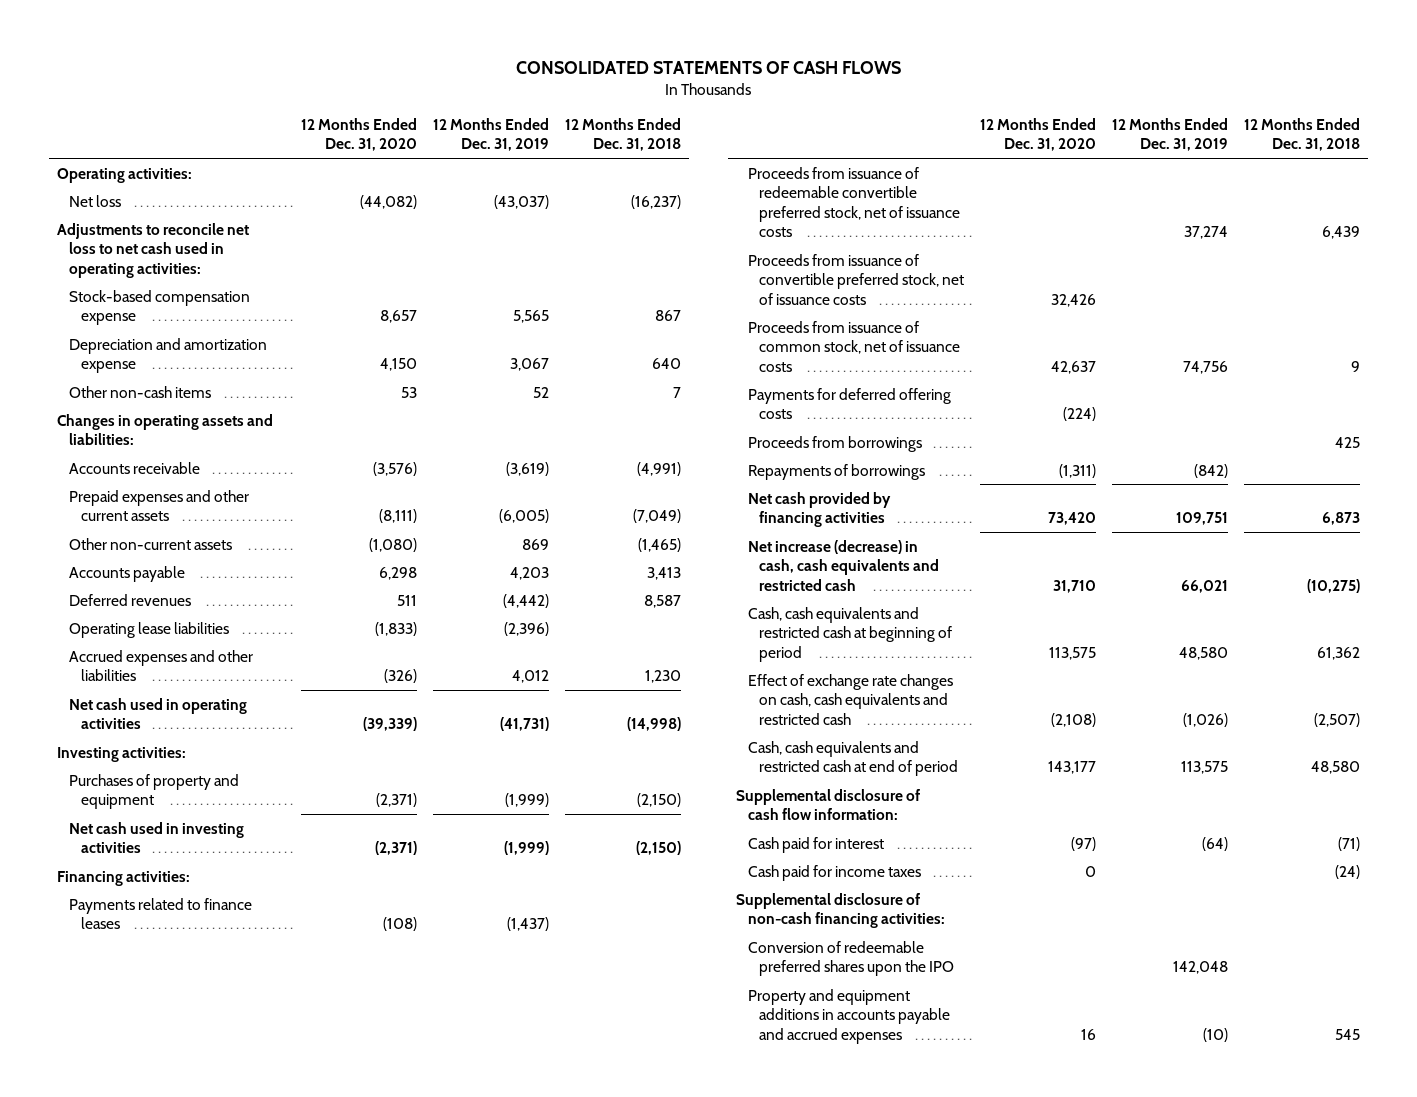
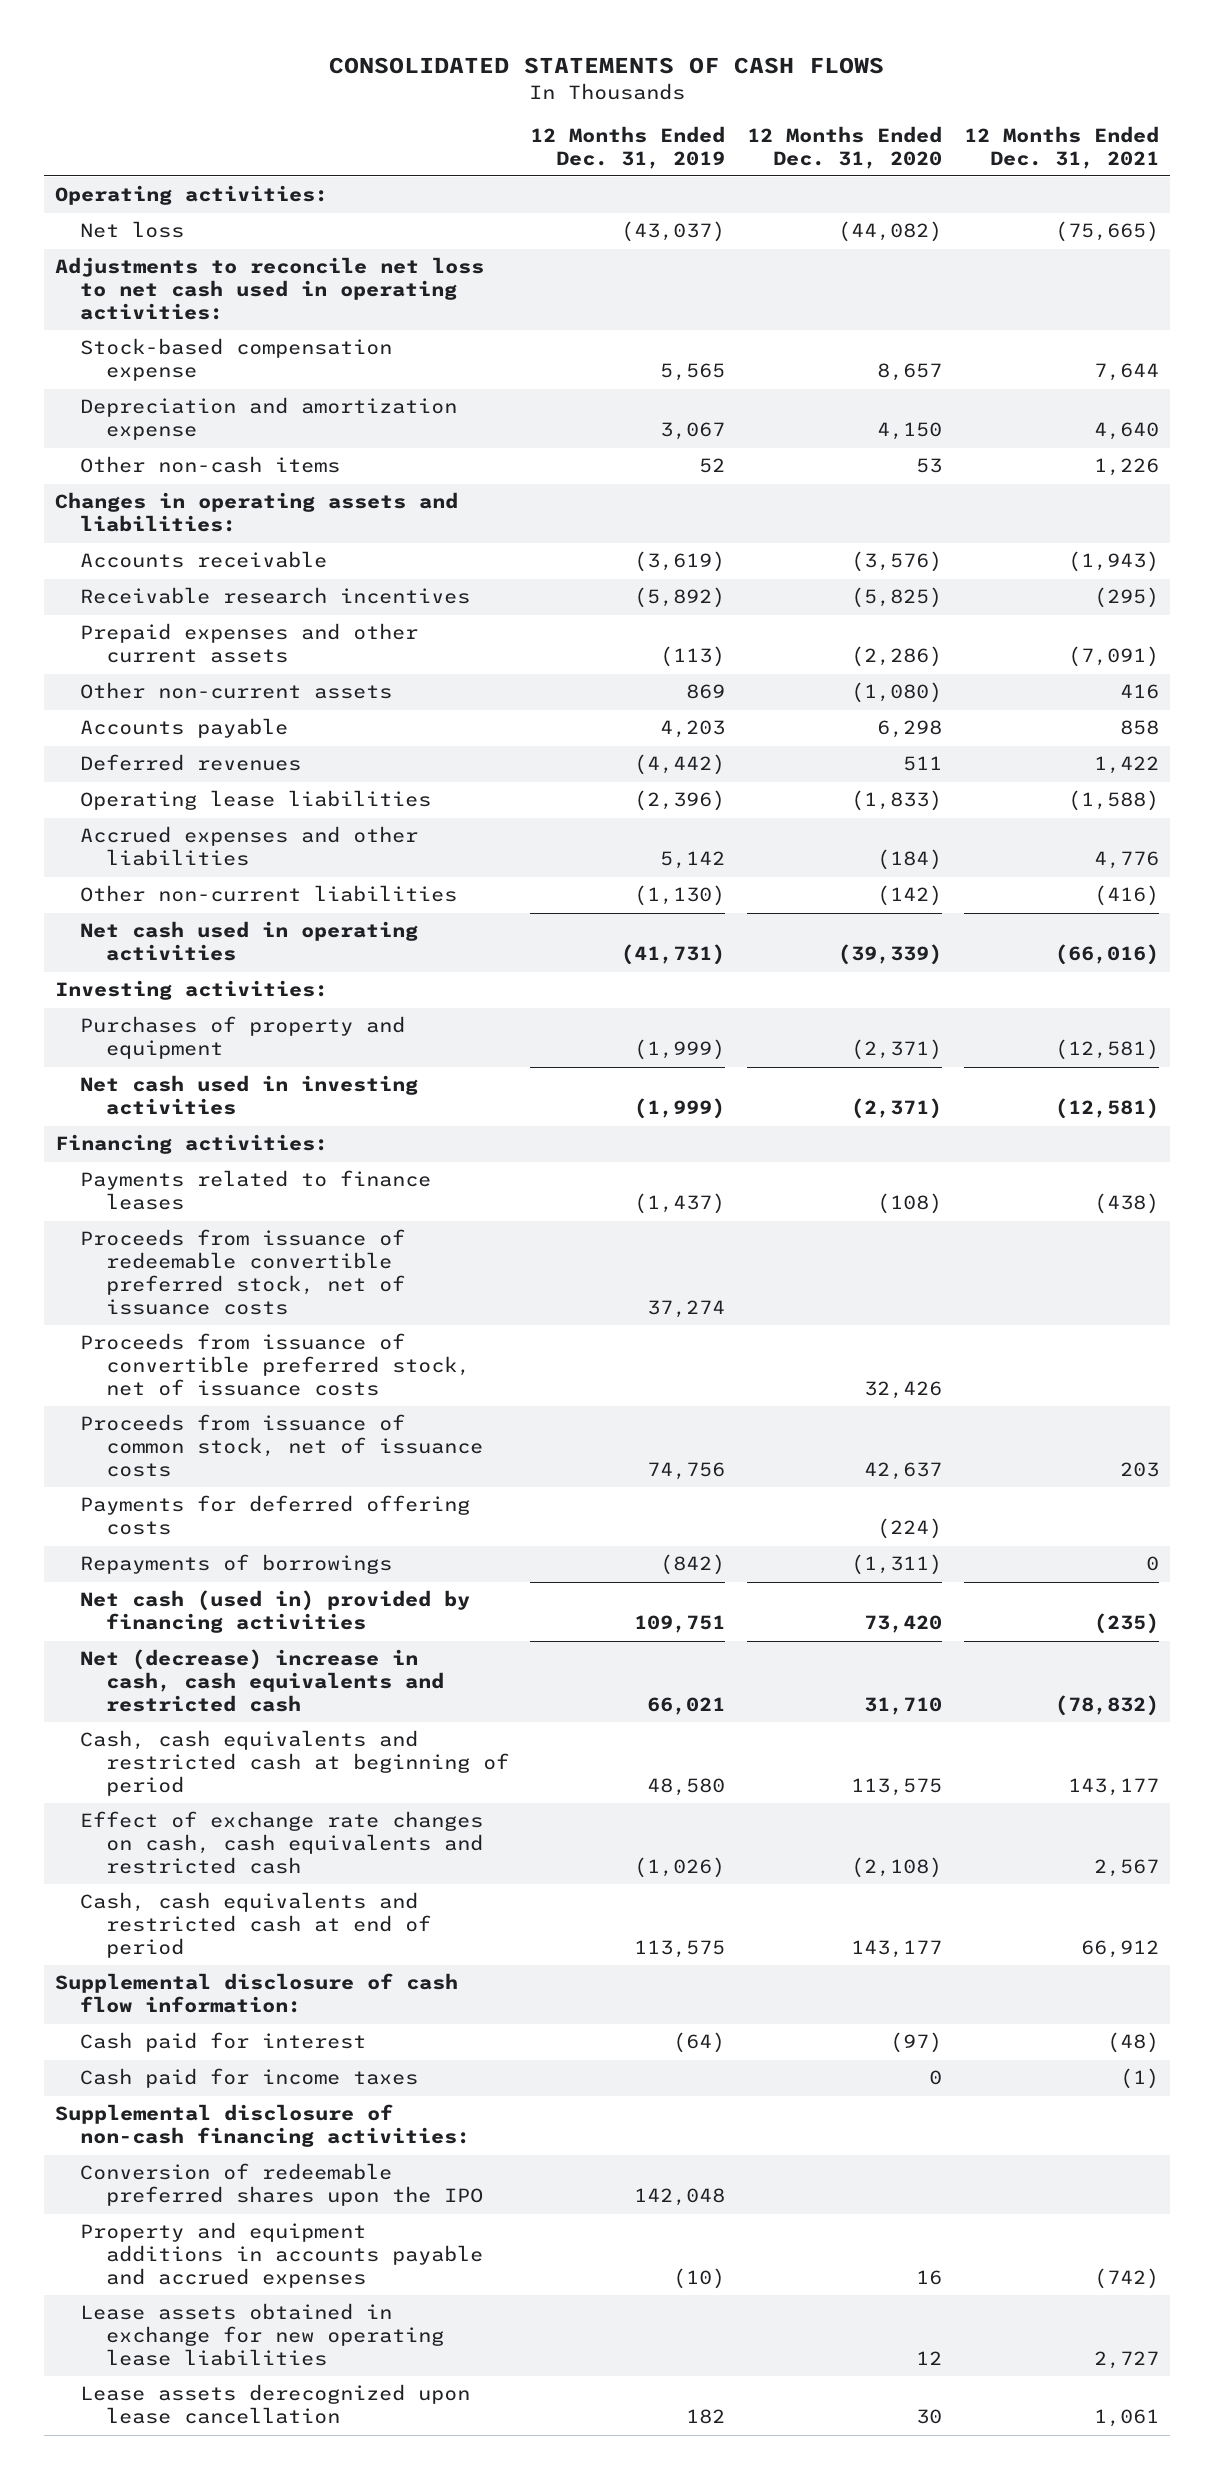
[564,117,681,152] 12 Months Ended Dec. 31, 2018 -> none
none -> [963,125,1159,169] 12 Months Ended Dec. 31, 2021
none -> [80,587,471,605] Receivable research incentives
[379,509,418,524] (8,111) -> [850,646,942,668] (2,286)
[499,509,550,524] (6,005) -> [660,646,726,668] (113)
[384,669,418,684] (326) -> [876,849,942,871] (184)
[512,670,550,684] 4,012 -> [660,851,726,870] 5,142
none -> [80,885,458,903] Other non-current liabilities
[747,435,922,452] Proceeds from borrowings -> none
[747,491,891,528] Net cash provided by financing activities -> [80,1590,471,1634] Net cash (used in) provided by financing activities
[747,539,940,591] Net increase (decrease) in cash, cash equivalents and restricted cash -> [80,1649,444,1712] Net (decrease) increase in cash, cash equivalents and restricted cash
none -> [80,2303,444,2366] Lease assets obtained in exchange for new operating lease liabilities
none -> [80,2384,471,2425] Lease assets derecognized upon lease cancellation

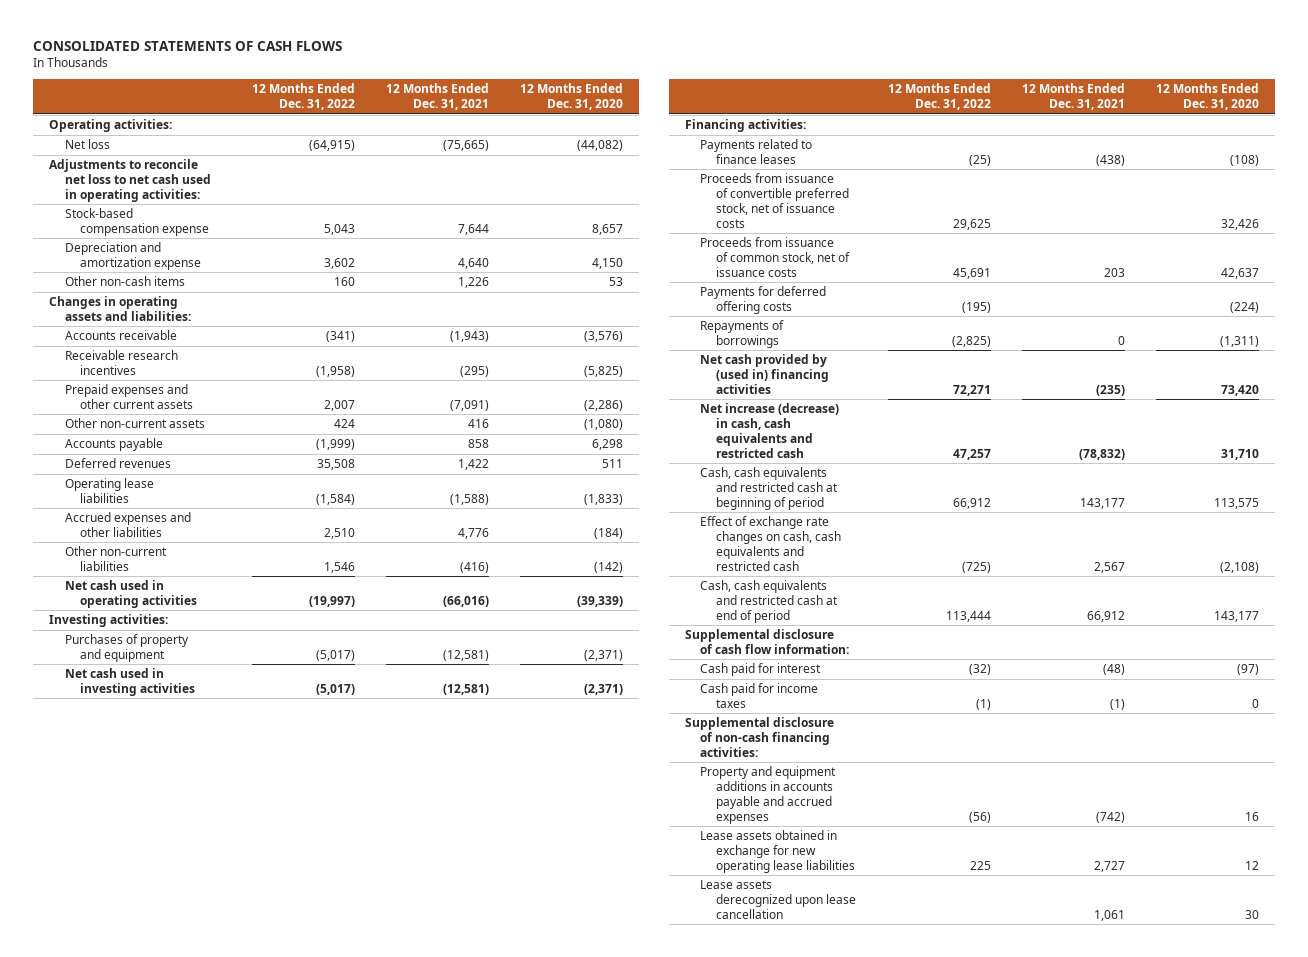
[530,125,726,169] 12 Months Ended Dec. 31, 2019 -> none
none -> [251,83,355,111] 12 Months Ended Dec. 31, 2022
[80,1229,406,1315] Proceeds from issuance of redeemable convertible preferred stock, net of issuance costs -> none
[80,1590,471,1634] Net cash (used in) provided by financing activities -> [700,354,830,394] Net cash provided by (used in) financing activities
[80,1649,444,1712] Net (decrease) increase in cash, cash equivalents and restricted cash -> [700,403,840,458] Net increase (decrease) in cash, cash equivalents and restricted cash
[80,2163,483,2207] Conversion of redeemable preferred shares upon the IPO -> none

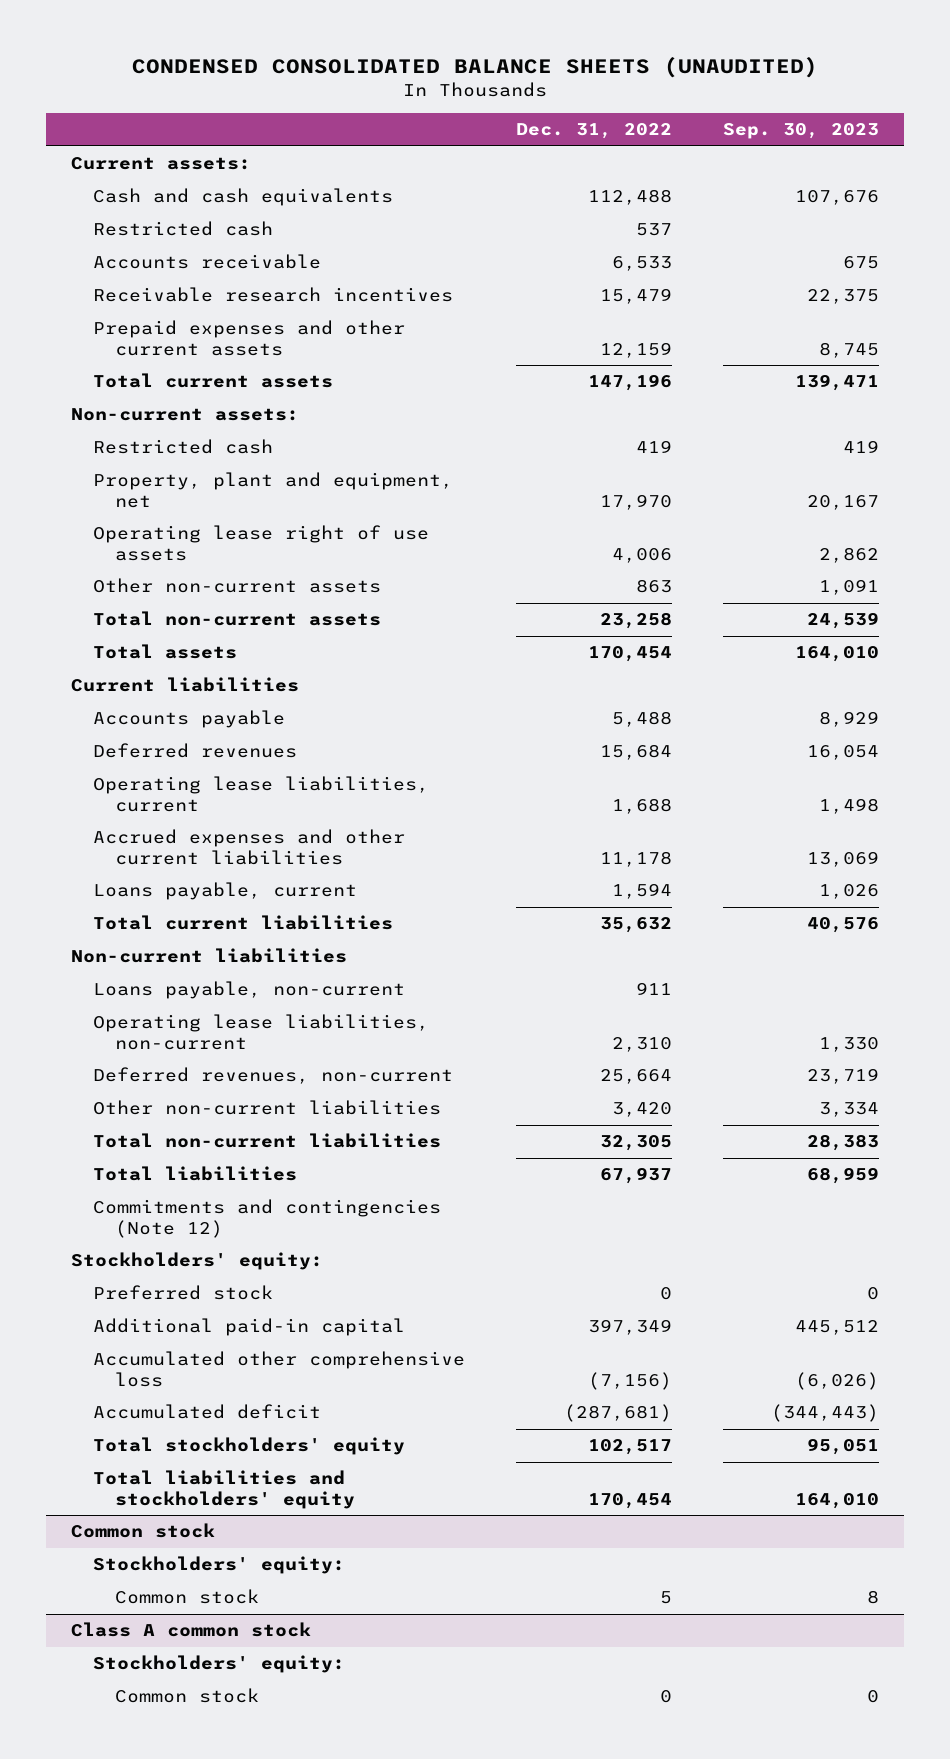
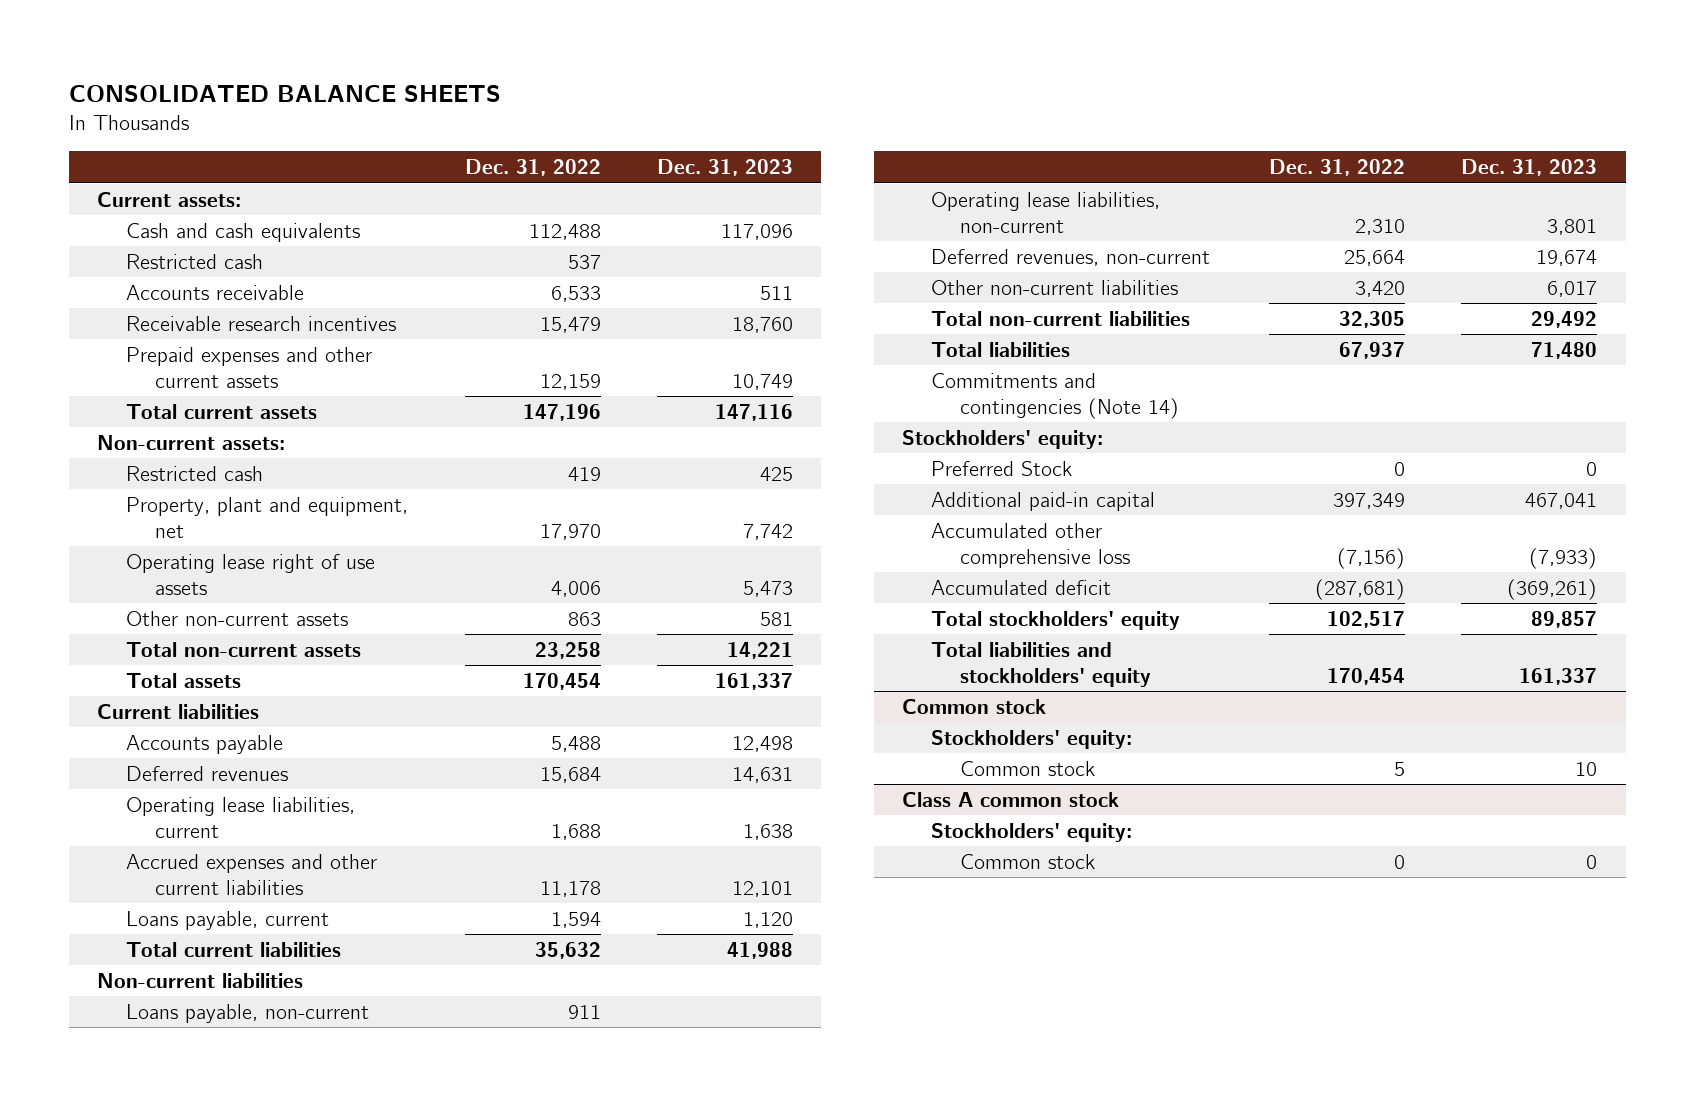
[132,56,819,78] CONDENSED CONSOLIDATED BALANCE SHEETS (UNAUDITED) -> [69,84,502,102] CONSOLIDATED BALANCE SHEETS
[722,123,879,140] Sep. 30, 2023 -> none
none -> [656,159,793,177] Dec. 31, 2023
[93,1199,442,1238] Commitments and contingencies (Note 12) -> [930,372,1179,419] Commitments and contingencies (Note 14)
[93,1285,274,1301] Preferred stock -> [930,460,1072,476] Preferred Stock

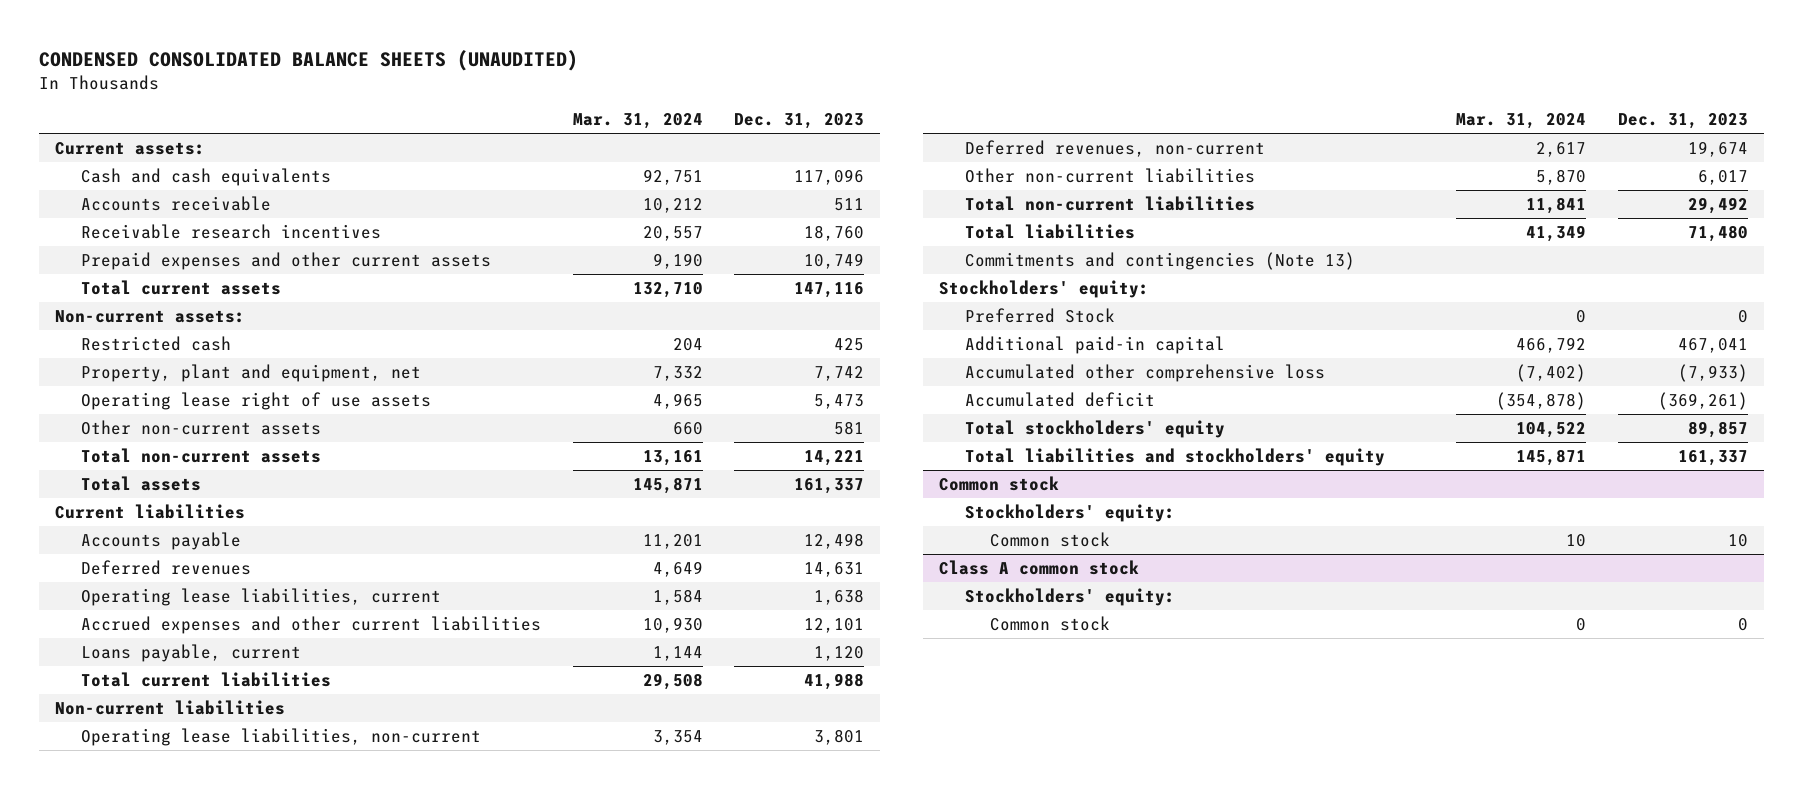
[69,84,502,102] CONSOLIDATED BALANCE SHEETS -> [39,49,579,71] CONDENSED CONSOLIDATED BALANCE SHEETS (UNAUDITED)
[464,159,601,177] Dec. 31, 2022 -> none
none -> [572,113,703,130] Mar. 31, 2024
[126,253,264,269] Restricted cash -> none
[126,1003,370,1023] Loans payable, non-current -> none
[930,372,1179,419] Commitments and contingencies (Note 14) -> [964,251,1355,270] Commitments and contingencies (Note 13)

